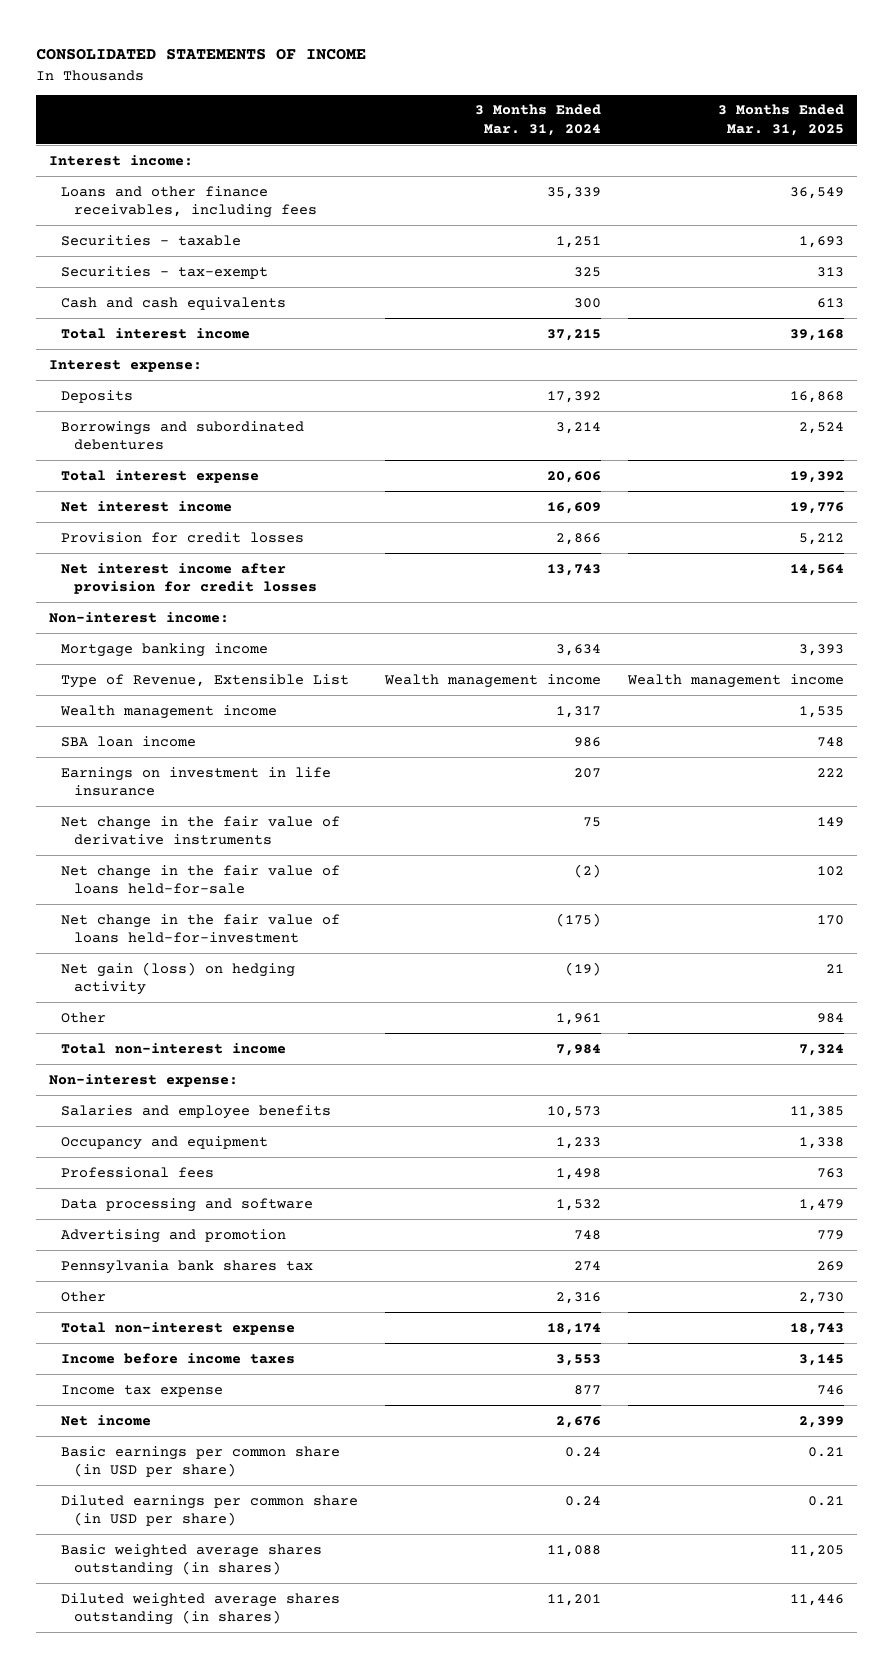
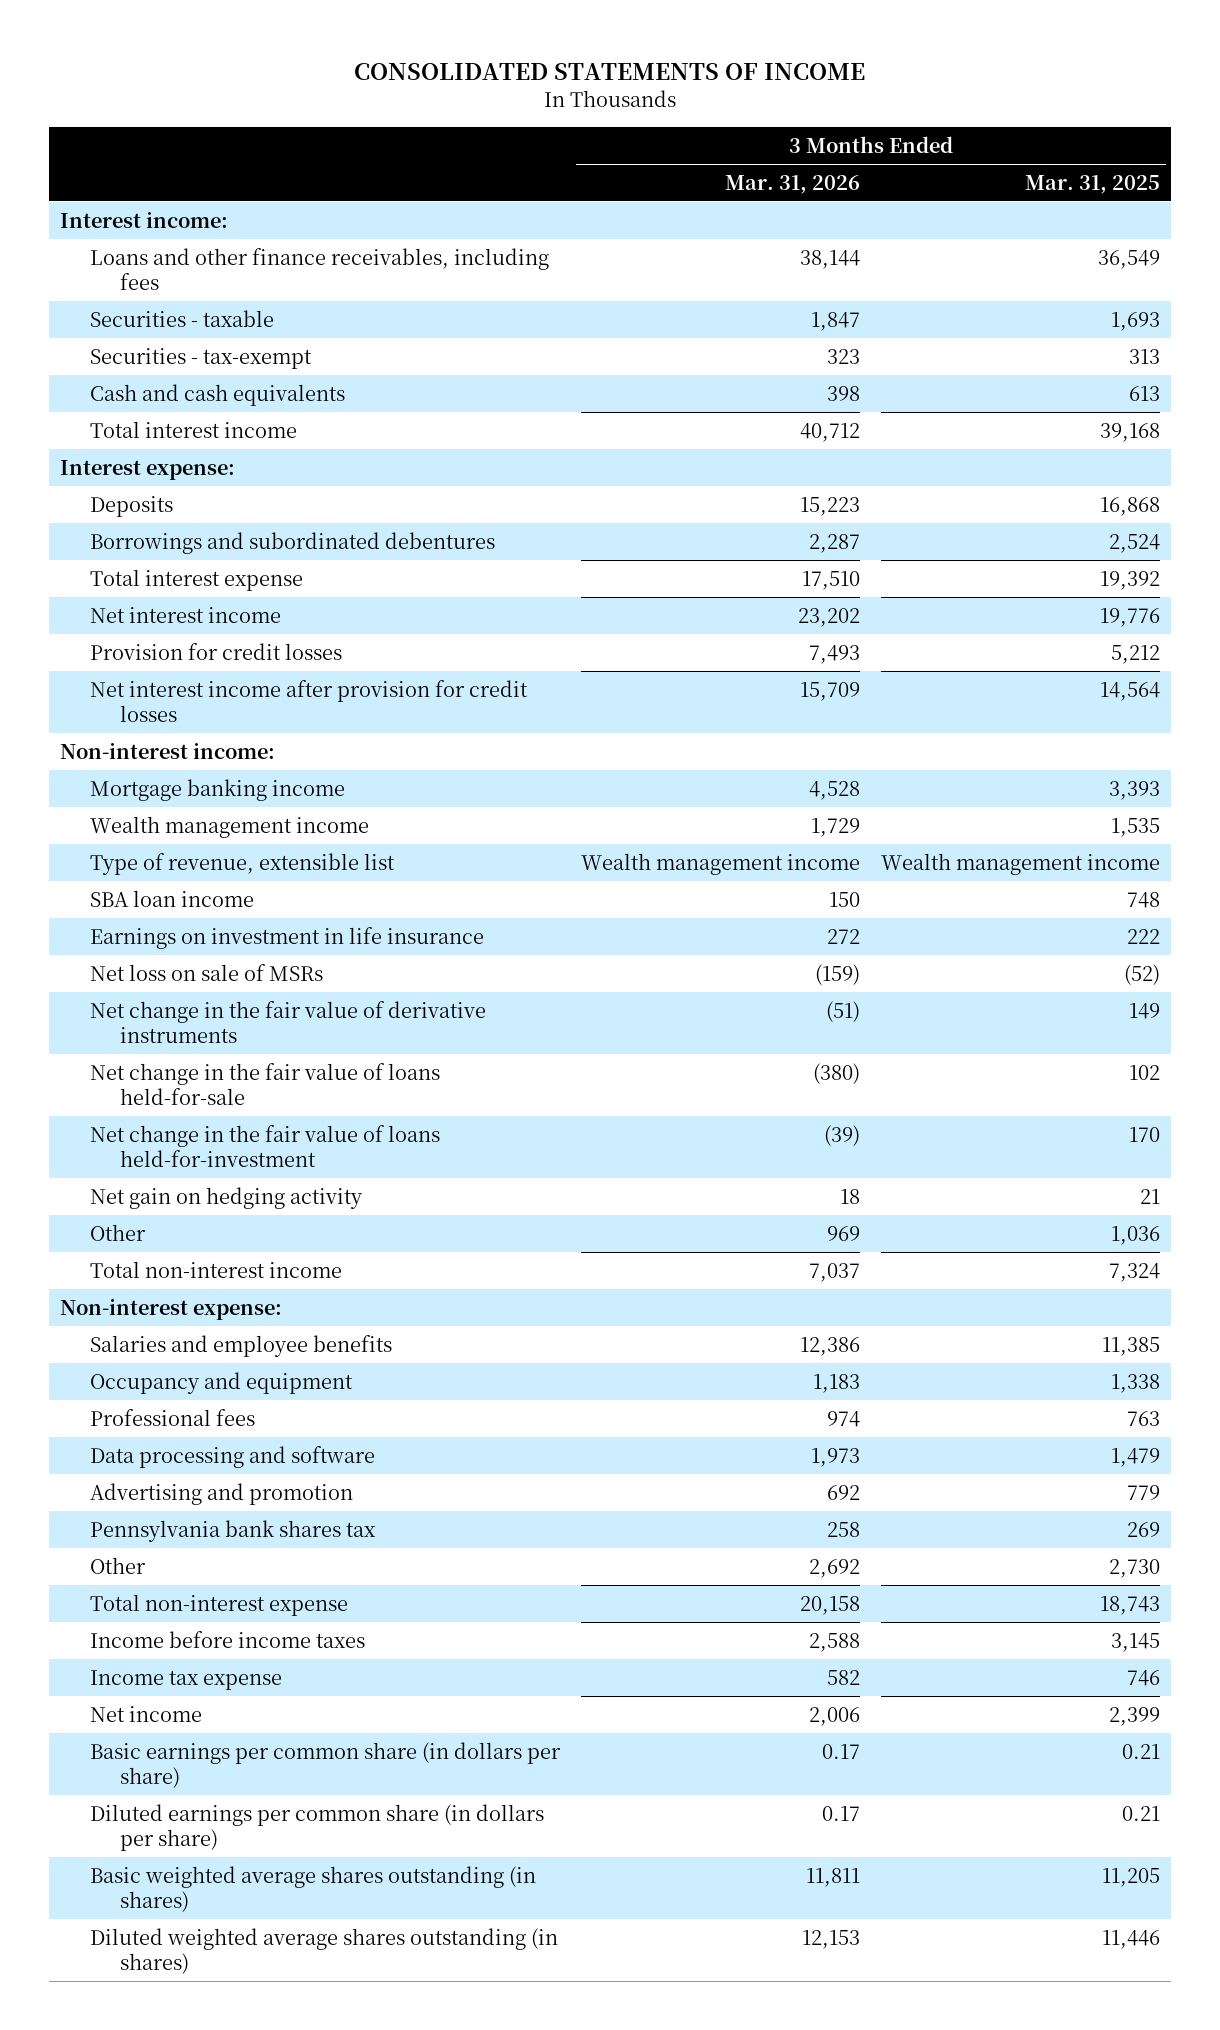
[475,104,602,136] 3 Months Ended Mar. 31, 2024 -> none
none -> [725,174,861,194] Mar. 31, 2026
[61,673,350,688] Type of Revenue, Extensible List -> none
none -> [89,852,395,875] Type of revenue, extensible list
none -> [89,963,323,981] Net loss on sale of MSRs
[61,961,296,996] Net gain (loss) on hedging activity -> [89,1186,363,1209] Net gain on hedging activity
[816,1012,844,1023] 984 -> [1111,1225,1161,1245] 1,036
[61,1445,341,1478] Basic earnings per common share (in USD per share) -> [89,1741,561,1789] Basic earnings per common share (in dollars per share)
[61,1494,359,1527] Diluted earnings per common share (in USD per share) -> [89,1803,544,1852] Diluted earnings per common share (in dollars per share)

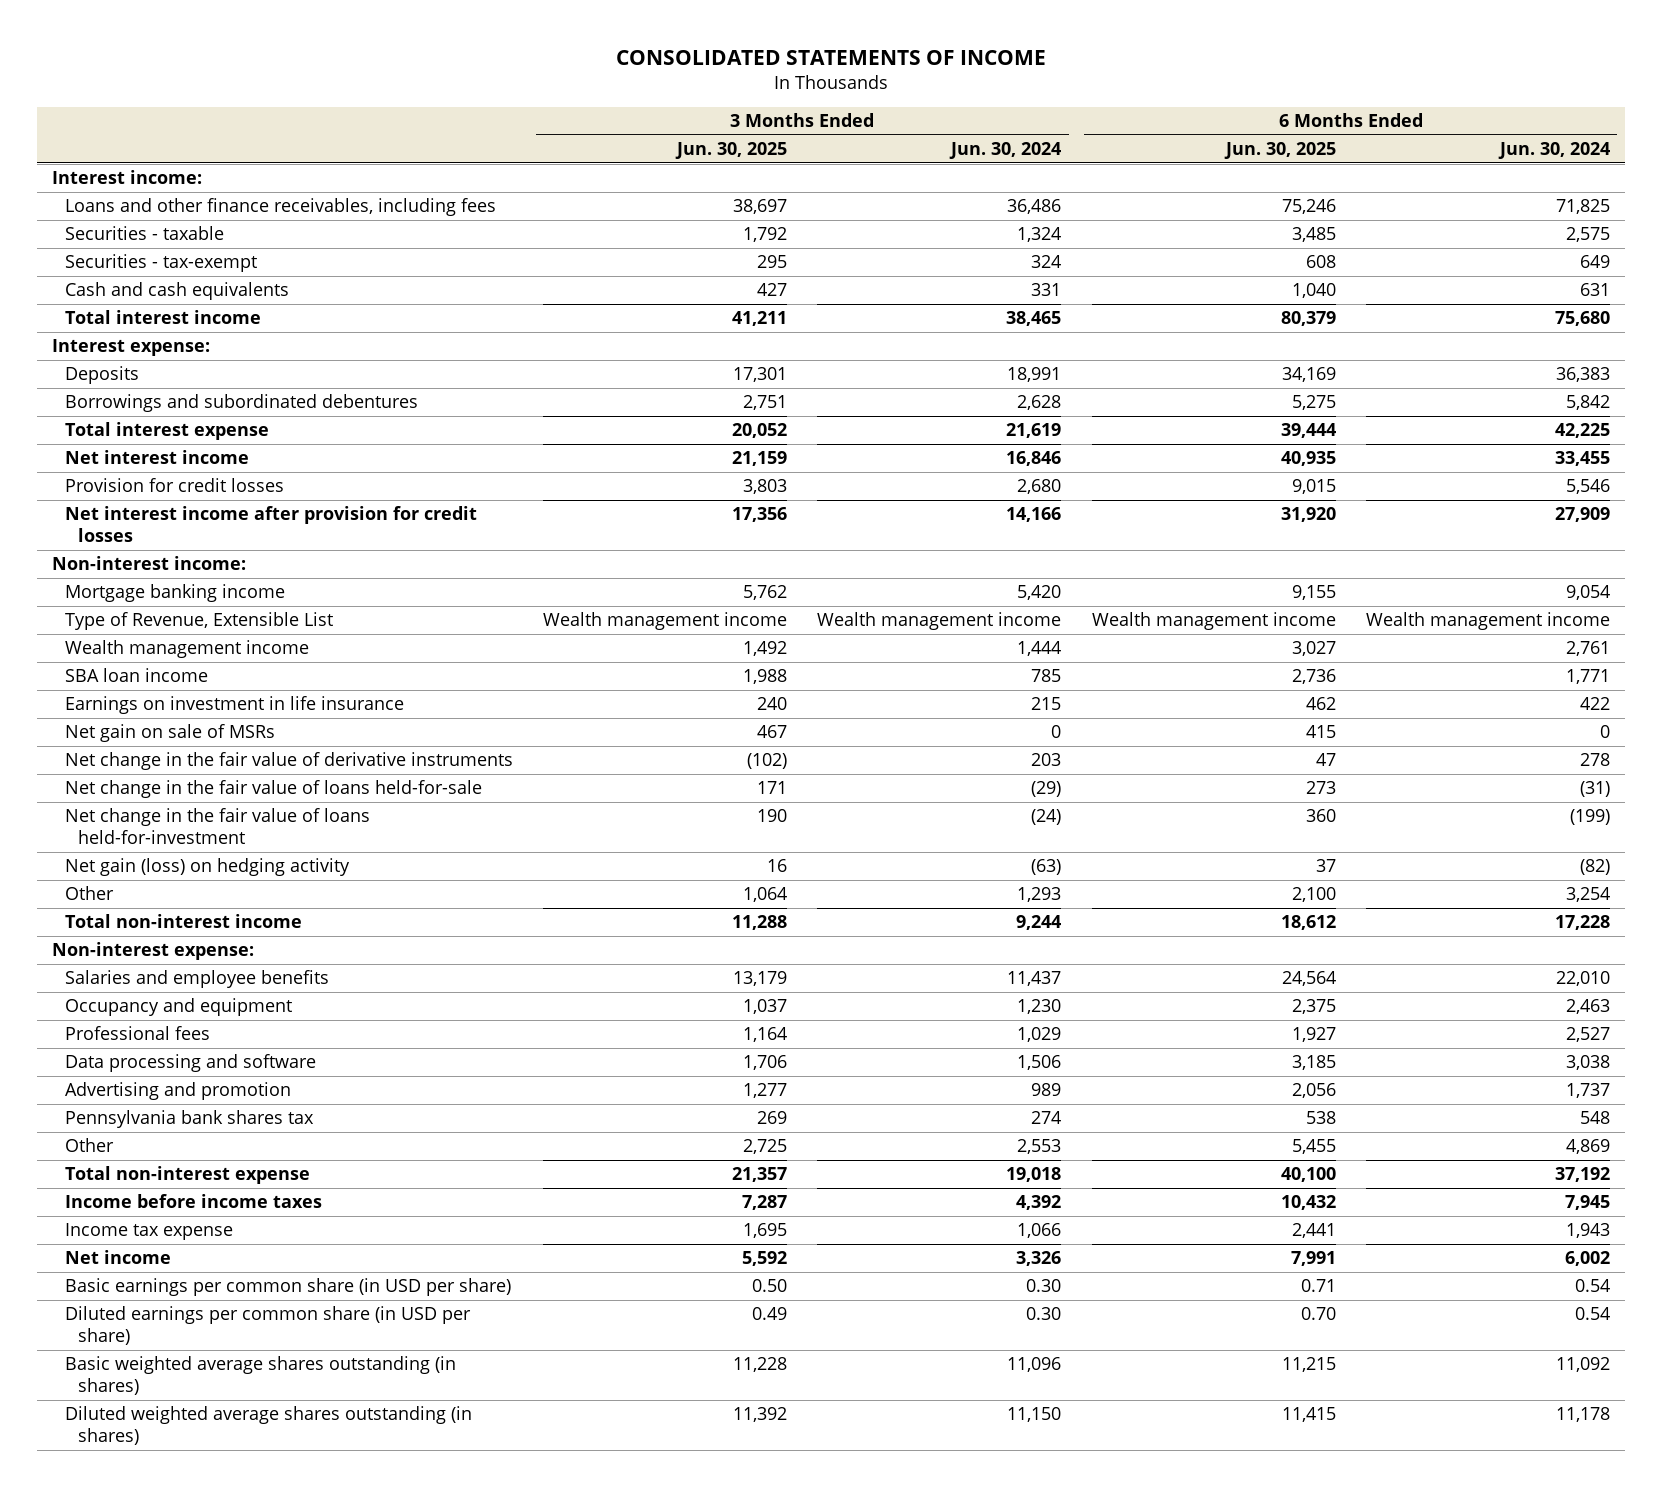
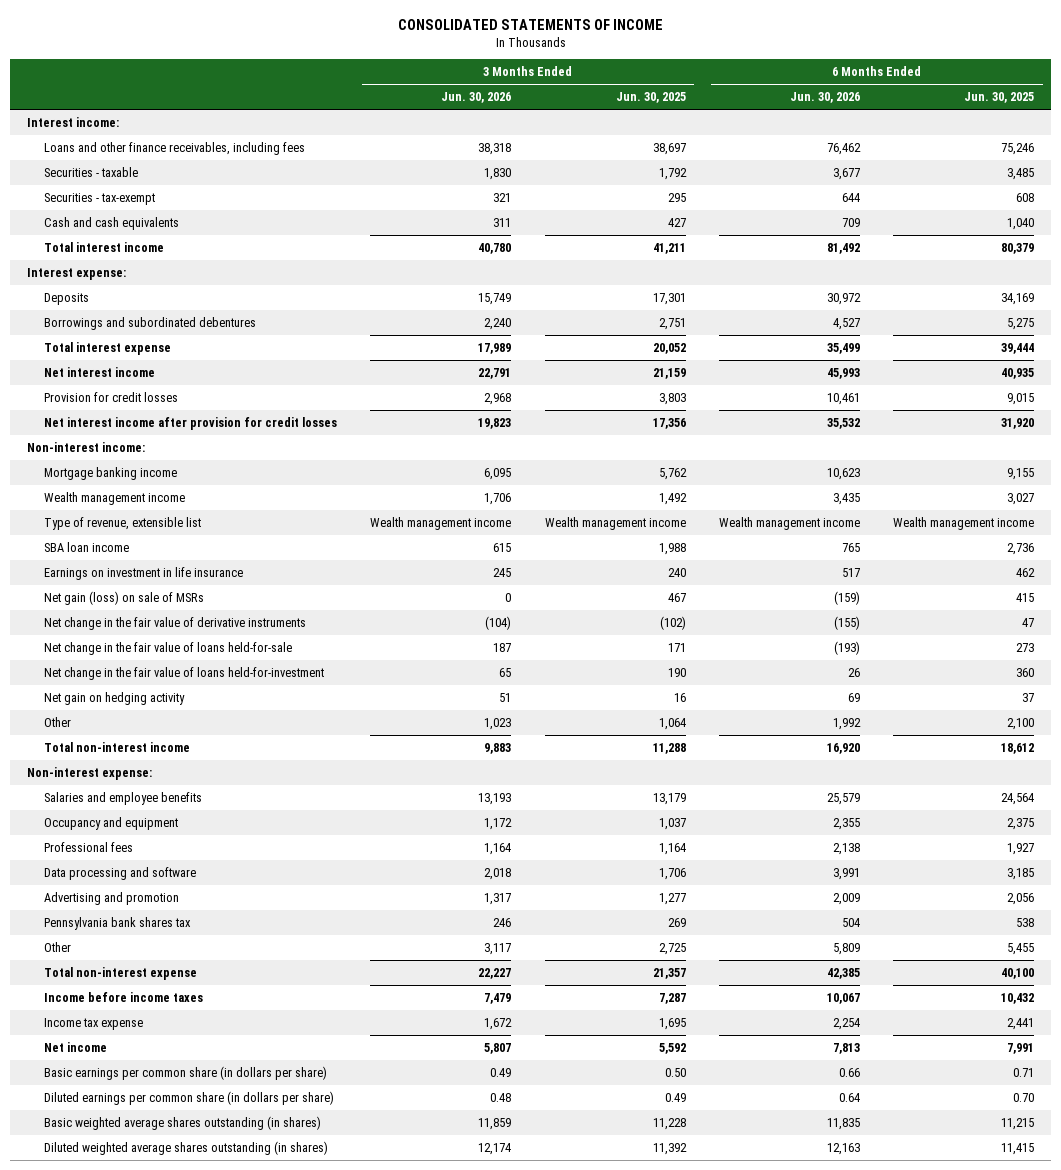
[949,142,1062,160] Jun. 30, 2024 -> none
[1497,142,1610,160] Jun. 30, 2024 -> none
none -> [441,92,512,104] Jun. 30, 2026
none -> [790,92,861,104] Jun. 30, 2026
[64,612,333,631] Type of Revenue, Extensible List -> none
none -> [44,516,202,530] Type of revenue, extensible list
[64,724,275,743] Net gain on sale of MSRs -> [44,590,205,605] Net gain (loss) on sale of MSRs
[64,858,350,877] Net gain (loss) on hedging activity -> [44,691,186,705] Net gain on hedging activity
[64,1278,511,1297] Basic earnings per common share (in USD per share) -> [44,1065,328,1080] Basic earnings per common share (in dollars per share)
[64,1306,471,1346] Diluted earnings per common share (in USD per share) -> [44,1090,335,1105] Diluted earnings per common share (in dollars per share)

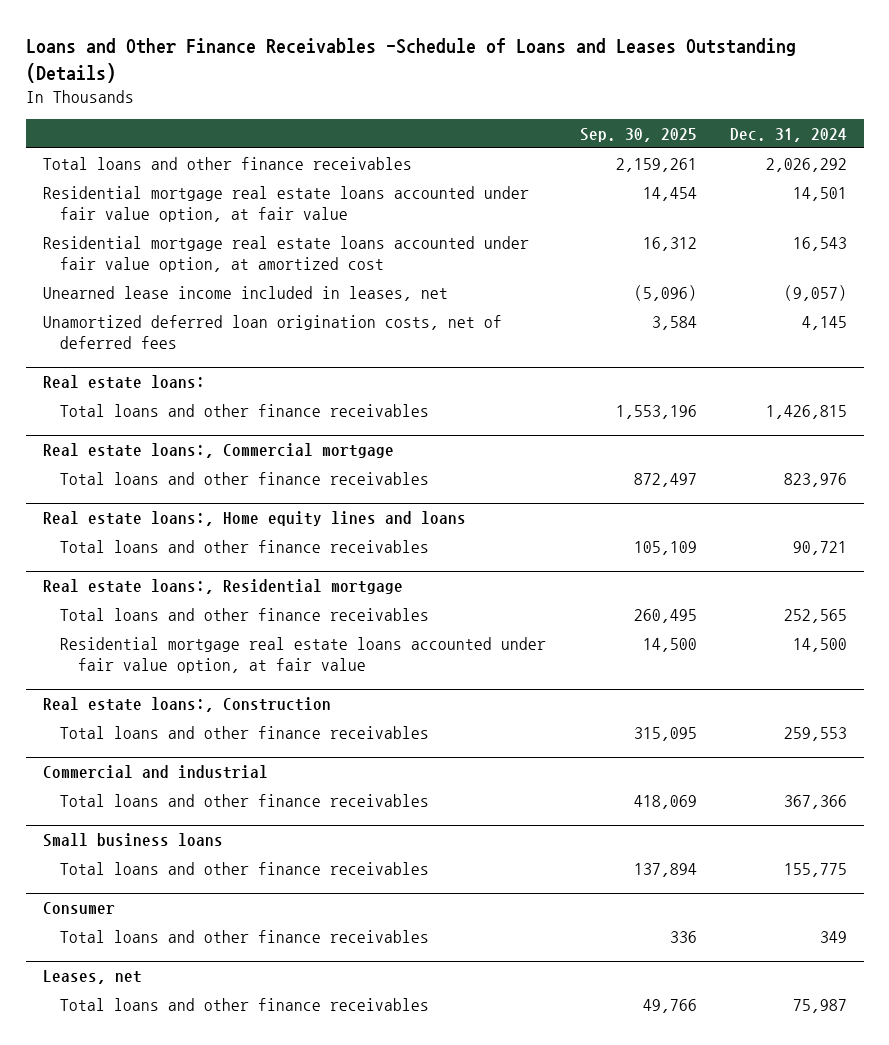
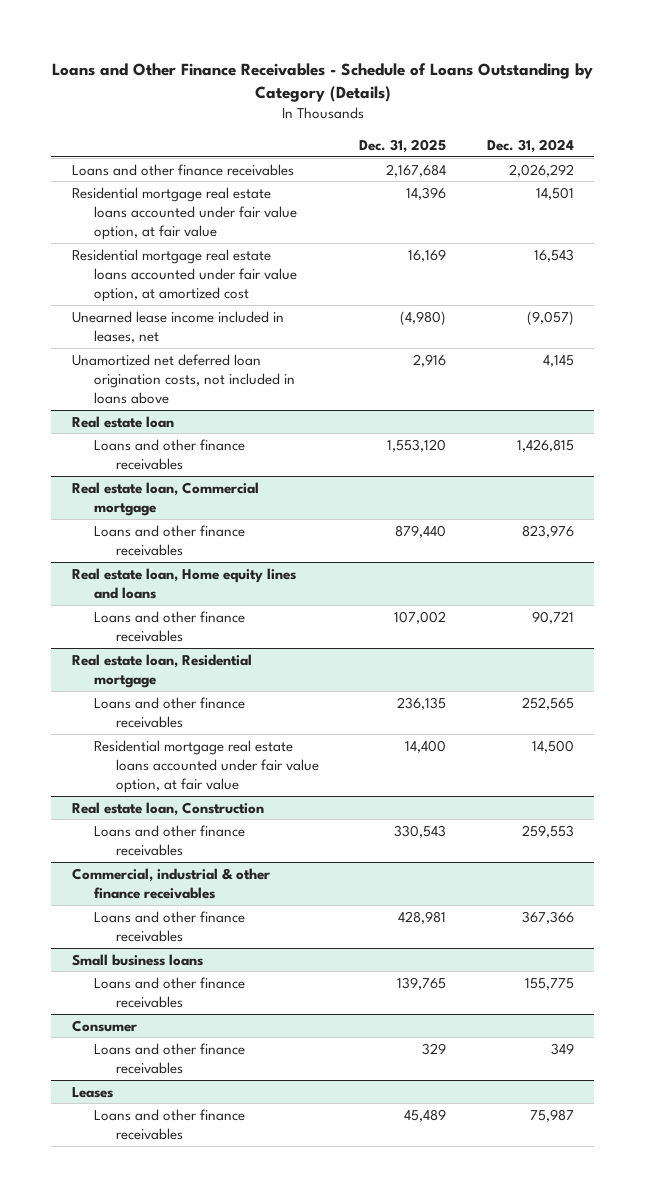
[25,38,796,83] Loans and Other Finance Receivables -Schedule of Loans and Leases Outstanding (Details) -> [51,62,593,102] Loans and Other Finance Receivables - Schedule of Loans Outstanding by Category (Details)
[579,128,697,143] Sep. 30, 2025 -> none
none -> [359,138,447,153] Dec. 31, 2025
[42,156,412,170] Total loans and other finance receivables -> [71,163,294,176] Loans and other finance receivables
[42,314,502,349] Unamortized deferred loan origination costs, net of deferred fees -> [71,353,295,405] Unamortized net deferred loan origination costs, not included in loans above
[42,375,205,390] Real estate loans: -> [71,415,174,428] Real estate loan
[60,403,430,417] Total loans and other finance receivables -> [93,438,245,470] Loans and other finance receivables
[42,443,394,459] Real estate loans:, Commercial mortgage -> [71,481,259,516] Real estate loan, Commercial mortgage
[60,471,430,485] Total loans and other finance receivables -> [93,524,245,556] Loans and other finance receivables
[42,511,466,527] Real estate loans:, Home equity lines and loans -> [71,567,296,599] Real estate loan, Home equity lines and loans
[60,539,430,553] Total loans and other finance receivables -> [93,610,245,642] Loans and other finance receivables
[42,579,403,595] Real estate loans:, Residential mortgage -> [71,653,252,688] Real estate loan, Residential mortgage
[60,607,430,621] Total loans and other finance receivables -> [93,696,245,728] Loans and other finance receivables
[42,765,268,780] Commercial and industrial -> none
[42,697,331,713] Real estate loans:, Construction -> [71,801,264,816] Real estate loan, Construction
[60,725,430,739] Total loans and other finance receivables -> [93,824,245,856] Loans and other finance receivables
none -> [71,867,270,899] Commercial, industrial & other finance receivables
[60,793,430,807] Total loans and other finance receivables -> [93,910,245,942] Loans and other finance receivables
[60,861,430,875] Total loans and other finance receivables -> [93,976,245,1008] Loans and other finance receivables
[60,929,430,943] Total loans and other finance receivables -> [93,1042,245,1074] Loans and other finance receivables
[42,970,142,985] Leases, net -> [71,1086,113,1098] Leases
[60,997,430,1011] Total loans and other finance receivables -> [93,1108,245,1140] Loans and other finance receivables

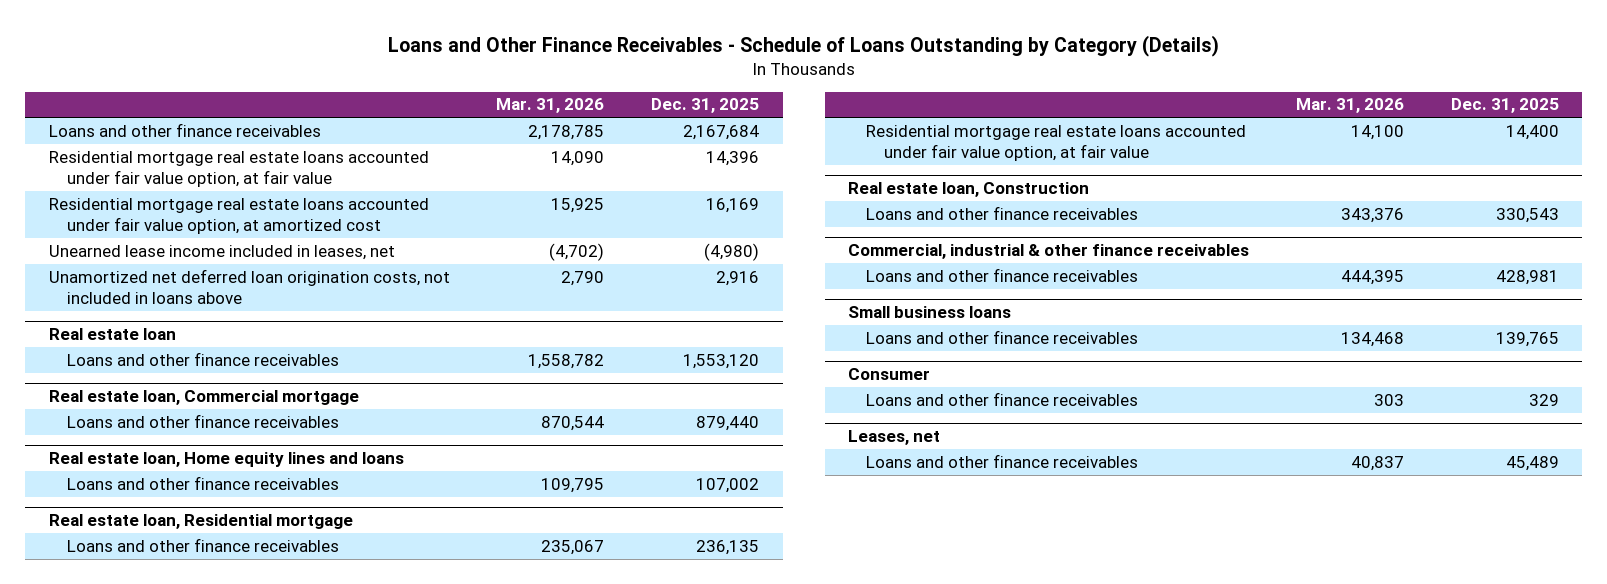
[486,138,574,153] Dec. 31, 2024 -> none
none -> [496,98,605,114] Mar. 31, 2026
[71,1086,113,1098] Leases -> [848,430,941,446] Leases, net

